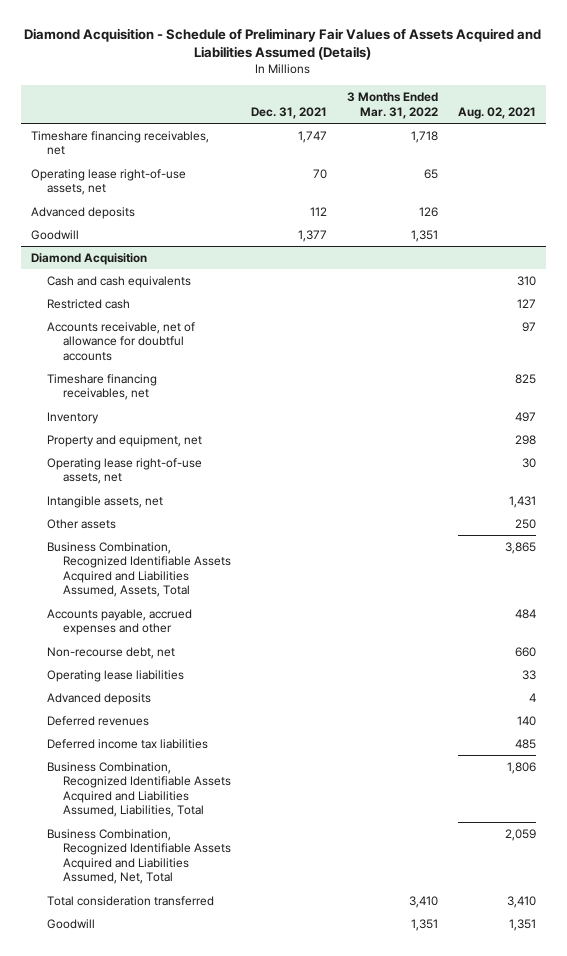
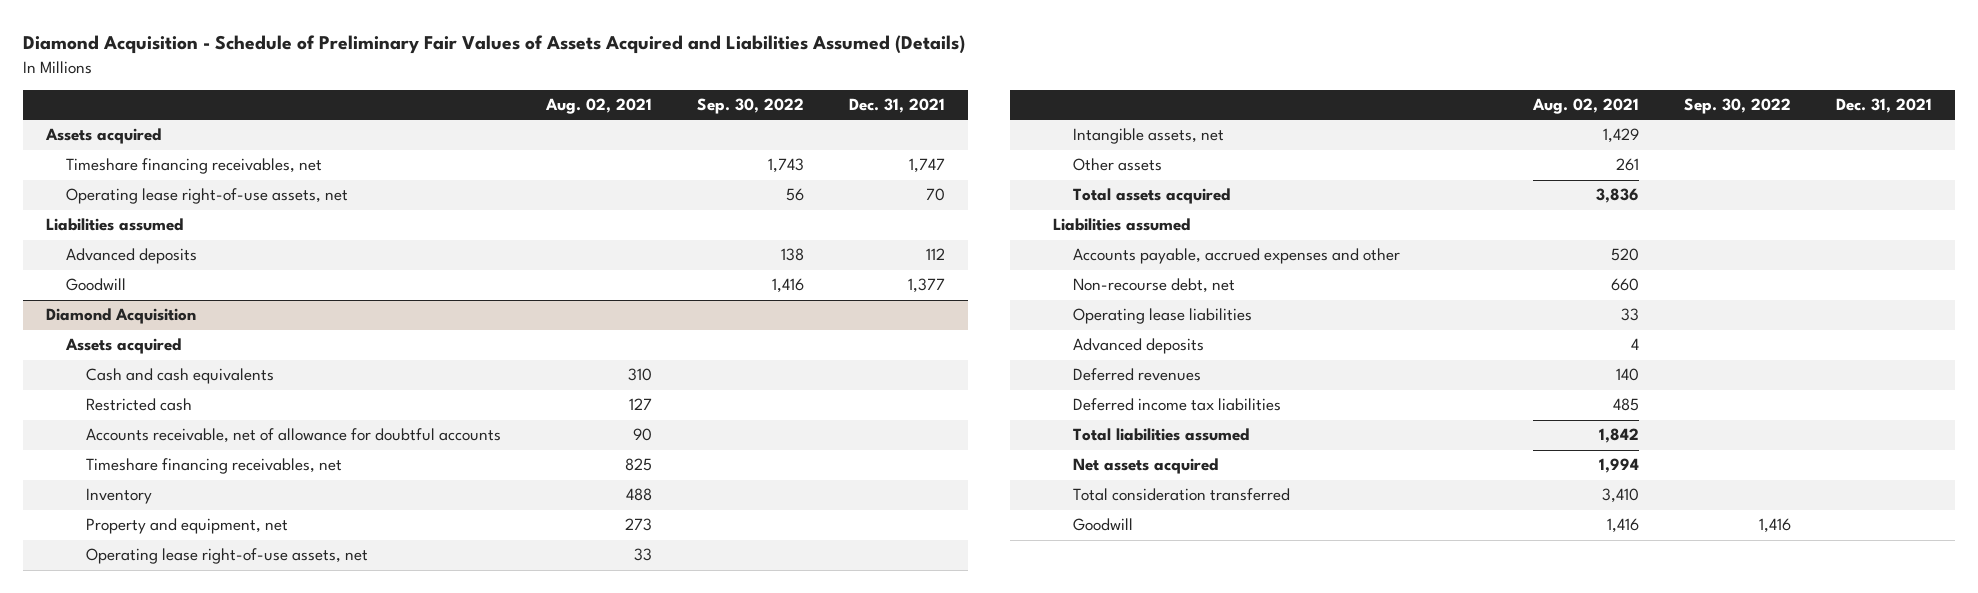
[347,92,439,119] 3 Months Ended Mar. 31, 2022 -> none
none -> [696,98,804,115] Sep. 30, 2022
none -> [44,128,161,145] Assets acquired
none -> [45,218,183,232] Liabilities assumed
none -> [64,338,181,355] Assets acquired
[522,321,537,332] 97 -> [632,428,652,442] 90
[515,411,537,422] 497 -> [625,488,652,502] 488
[515,434,537,445] 298 -> [624,518,652,532] 273
[522,457,537,468] 30 -> [633,548,652,562] 33
[509,495,537,508] 1,431 -> [1602,128,1639,144] 1,429
[515,518,537,529] 250 -> [1615,158,1639,172] 261
[46,541,232,598] Business Combination, Recognized Identifiable Assets Acquired and Liabilities Assumed, Assets, Total -> [1072,188,1230,205] Total assets acquired
[505,541,537,554] 3,865 -> [1595,188,1639,204] 3,836
none -> [1052,218,1190,232] Liabilities assumed
[515,608,537,619] 484 -> [1610,248,1639,262] 520
[46,761,232,818] Business Combination, Recognized Identifiable Assets Acquired and Liabilities Assumed, Liabilities, Total -> [1072,428,1249,442] Total liabilities assumed
[507,761,537,774] 1,806 -> [1598,428,1639,444] 1,842
[46,828,232,885] Business Combination, Recognized Identifiable Assets Acquired and Liabilities Assumed, Net, Total -> [1072,458,1218,475] Net assets acquired
[505,828,537,841] 2,059 -> [1598,458,1639,474] 1,994
[509,918,537,931] 1,351 -> [1606,518,1639,534] 1,416

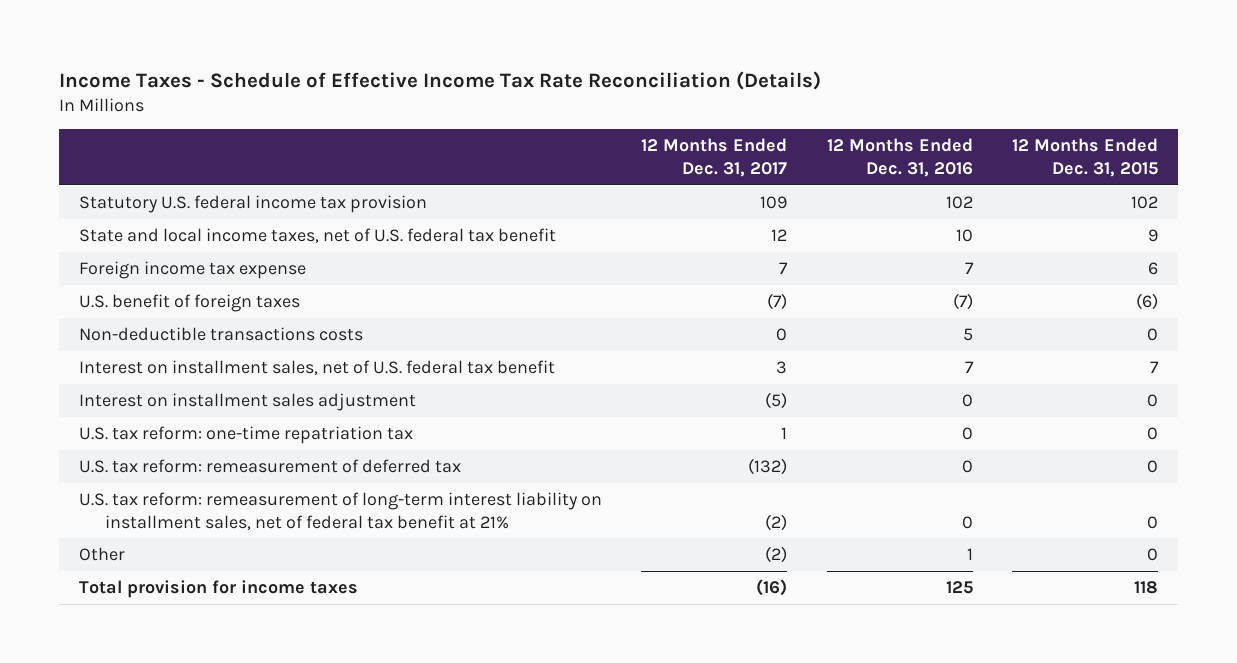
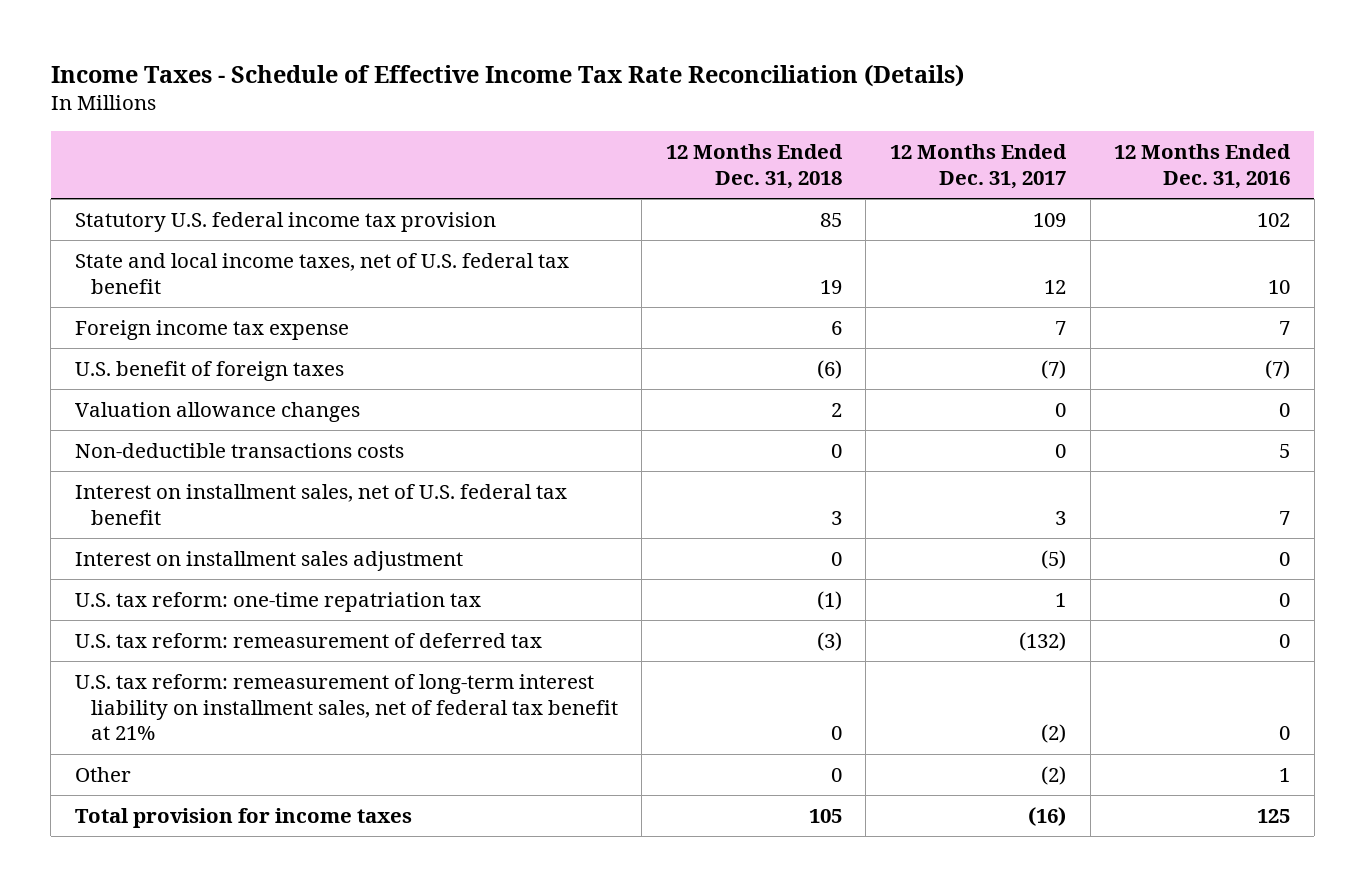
[1011,138,1158,177] 12 Months Ended Dec. 31, 2015 -> none
none -> [665,144,843,189] 12 Months Ended Dec. 31, 2018
none -> [74,402,360,423] Valuation allowance changes

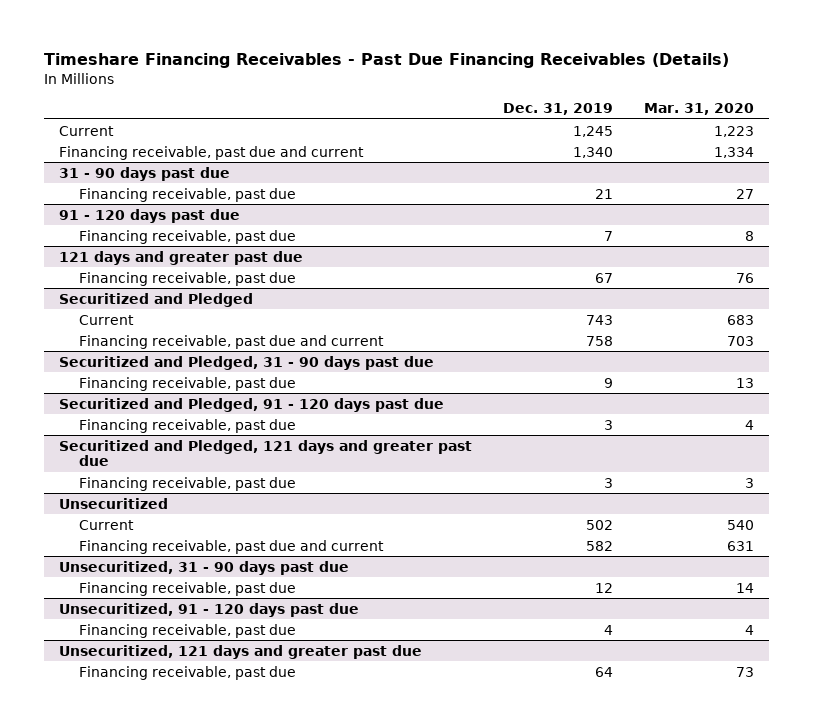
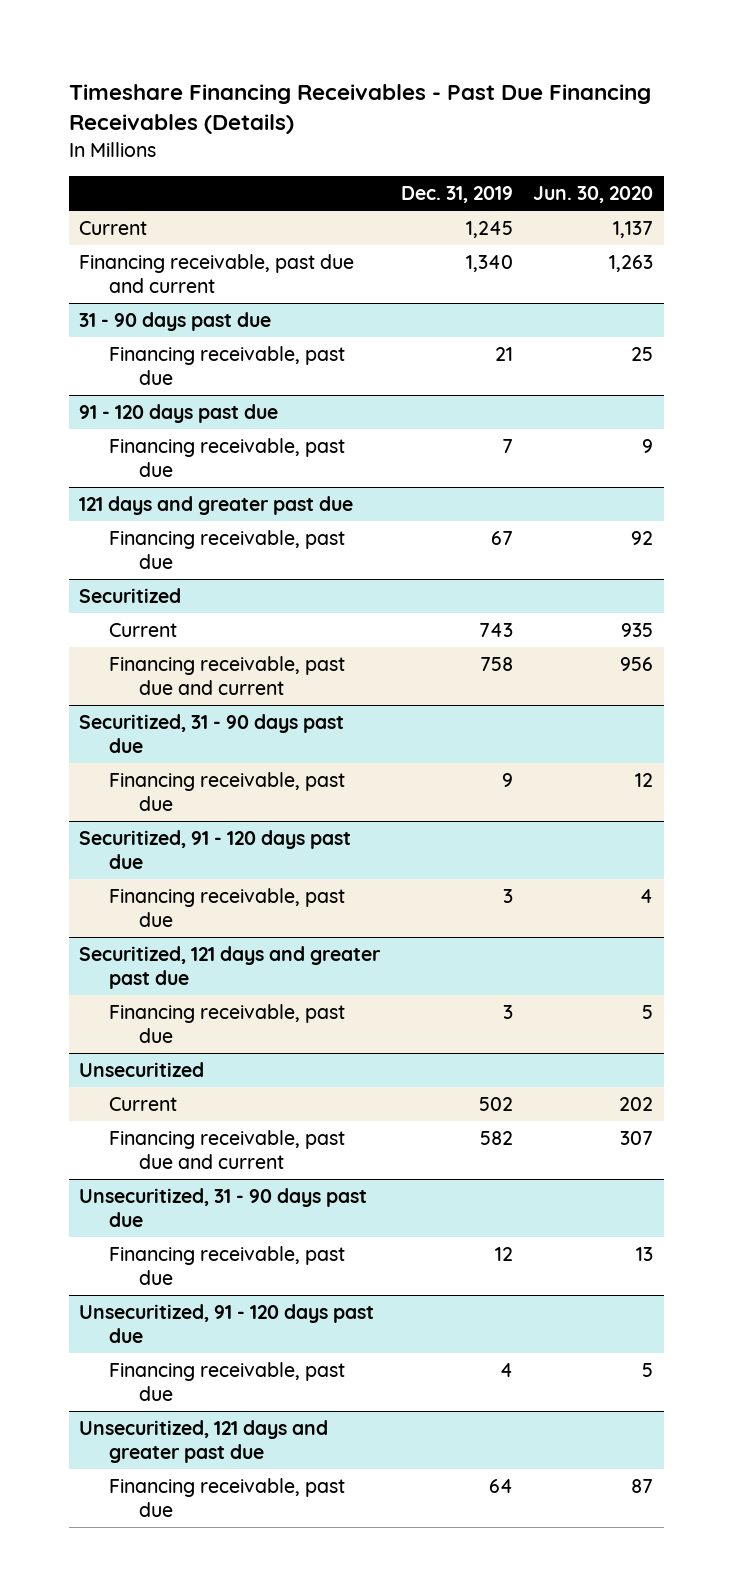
[643,102,754,115] Mar. 31, 2020 -> none
none -> [533,186,654,204] Jun. 30, 2020
[59,292,254,307] Securitized and Pledged -> [79,587,182,603] Securitized
[59,355,435,370] Securitized and Pledged, 31 - 90 days past due -> [79,713,345,753] Securitized, 31 - 90 days past due
[59,397,445,412] Securitized and Pledged, 91 - 120 days past due -> [79,829,352,869] Securitized, 91 - 120 days past due
[59,439,473,467] Securitized and Pledged, 121 days and greater past due -> [79,945,382,989] Securitized, 121 days and greater past due

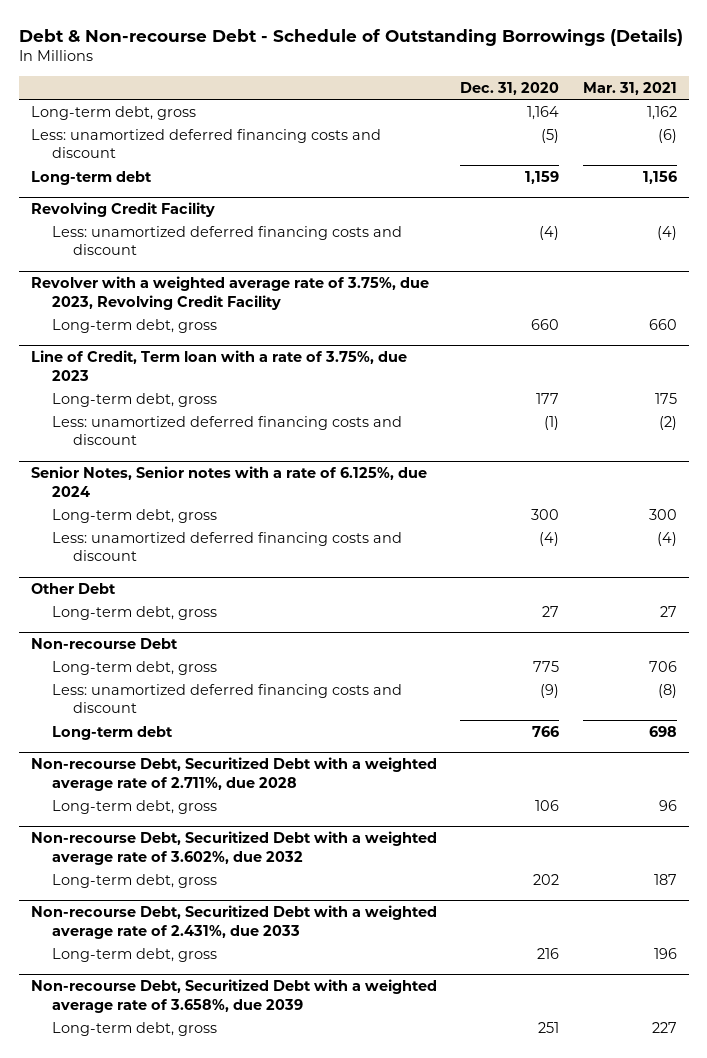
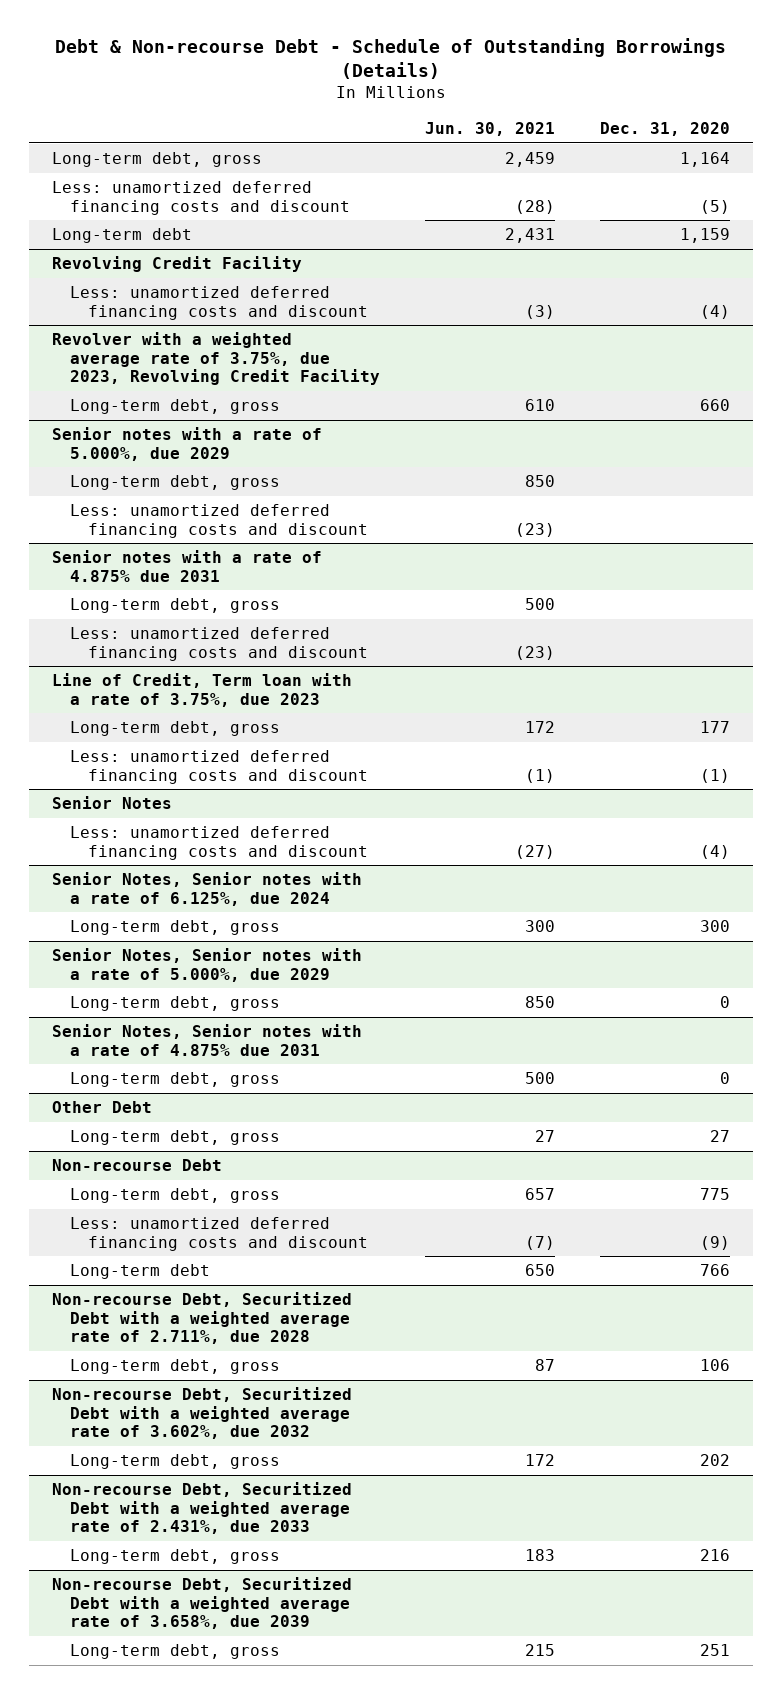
[582,81,677,95] Mar. 31, 2021 -> none
none -> [425,121,556,136] Jun. 30, 2021
none -> [51,427,322,461] Senior notes with a rate of 5.000%, due 2029
none -> [69,475,280,491] Long-term debt, gross
none -> [69,504,368,538] Less: unamortized deferred financing costs and discount
none -> [51,550,322,582] Senior notes with a rate of 4.875% due 2031
none -> [69,598,280,614] Long-term debt, gross
none -> [69,627,368,661] Less: unamortized deferred financing costs and discount
none -> [51,796,172,810] Senior Notes
none -> [69,826,368,860] Less: unamortized deferred financing costs and discount
[51,531,402,562] Less: unamortized deferred financing costs and discount -> none
none -> [51,948,362,982] Senior Notes, Senior notes with a rate of 5.000%, due 2029
none -> [69,996,280,1012] Long-term debt, gross
none -> [51,1024,362,1056] Senior Notes, Senior notes with a rate of 4.875% due 2031
none -> [69,1072,280,1088] Long-term debt, gross

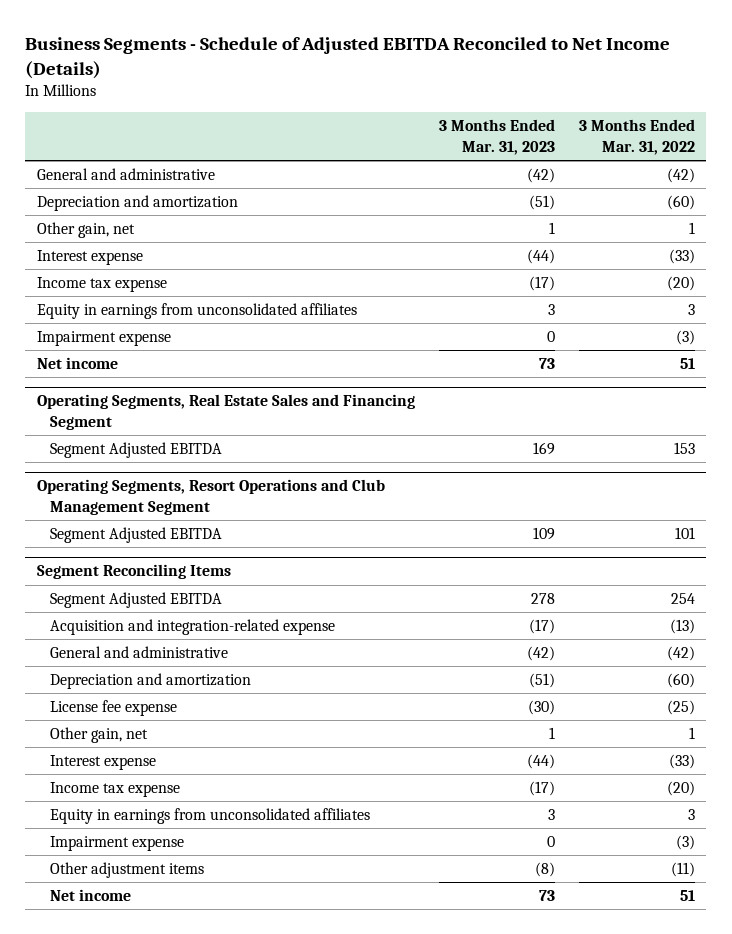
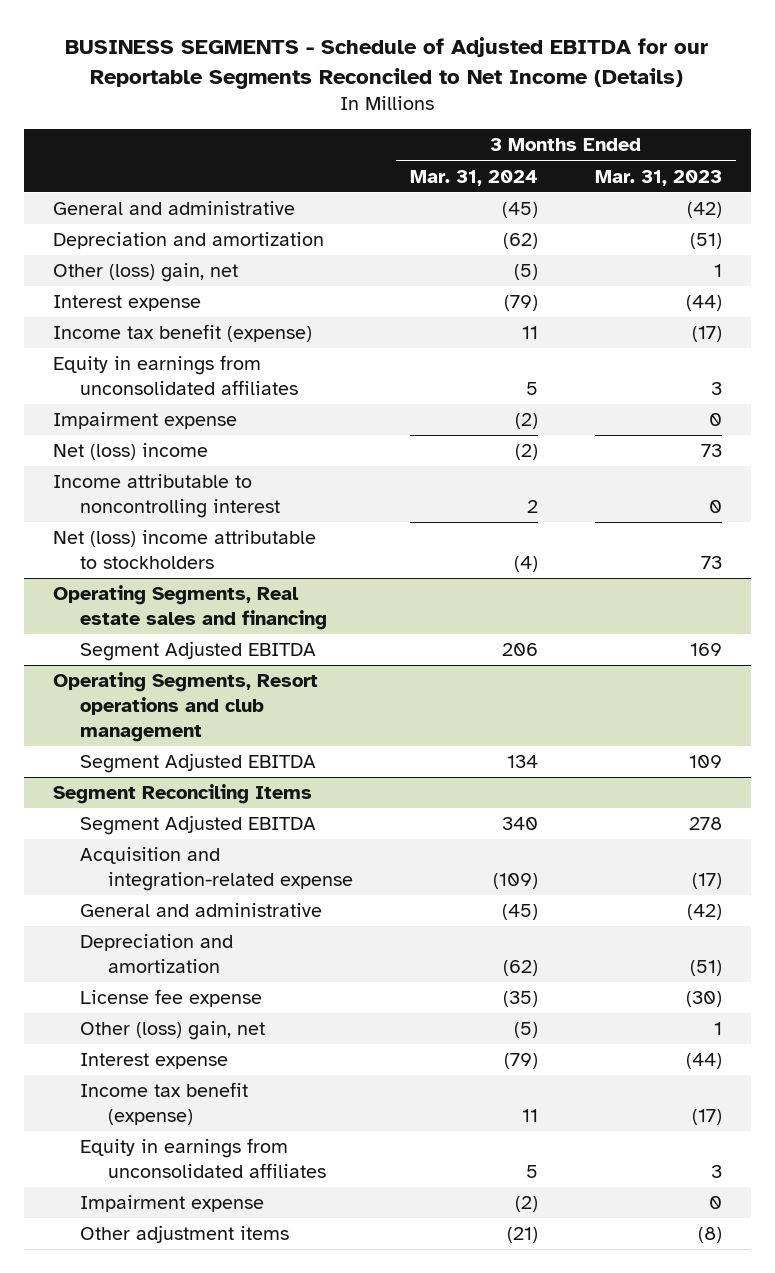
[25,37,671,79] Business Segments - Schedule of Adjusted EBITDA Reconciled to Net Income (Details) -> [65,36,709,89] BUSINESS SEGMENTS - Schedule of Adjusted EBITDA for our Reportable Segments Reconciled to Net Income (Details)
[578,119,695,156] 3 Months Ended Mar. 31, 2022 -> none
none -> [409,169,538,186] Mar. 31, 2024
[37,222,136,239] Other gain, net -> [52,263,238,283] Other (loss) gain, net
[37,277,168,293] Income tax expense -> [52,324,312,343] Income tax benefit (expense)
none -> [52,443,208,461] Net (loss) income
none -> [52,474,281,519] Income attributable to noncontrolling interest
[37,357,119,370] Net income -> [52,530,316,570] Net (loss) income attributable to stockholders
[37,394,416,431] Operating Segments, Real Estate Sales and Financing Segment -> [52,585,328,631] Operating Segments, Real estate sales and financing
[37,479,386,516] Operating Segments, Resort Operations and Club Management Segment -> [52,672,318,743] Operating Segments, Resort operations and club management
[50,727,149,744] Other gain, net -> [80,1021,266,1041] Other (loss) gain, net
[50,782,181,798] Income tax expense -> [80,1082,249,1126] Income tax benefit (expense)
[50,889,132,902] Net income -> none

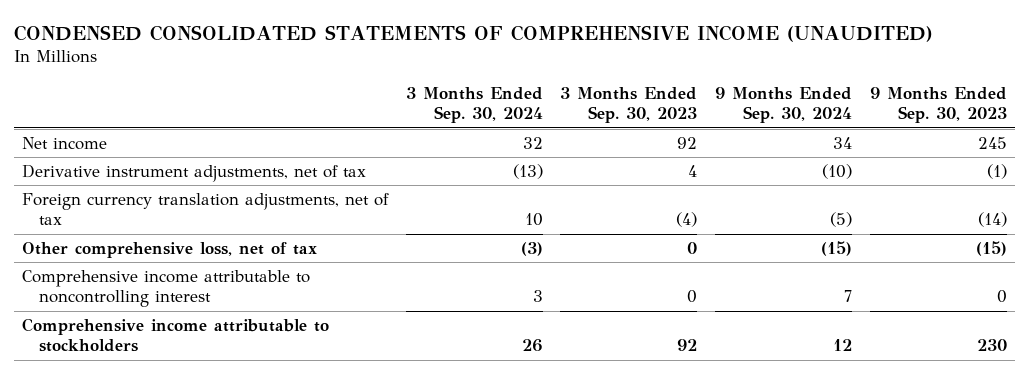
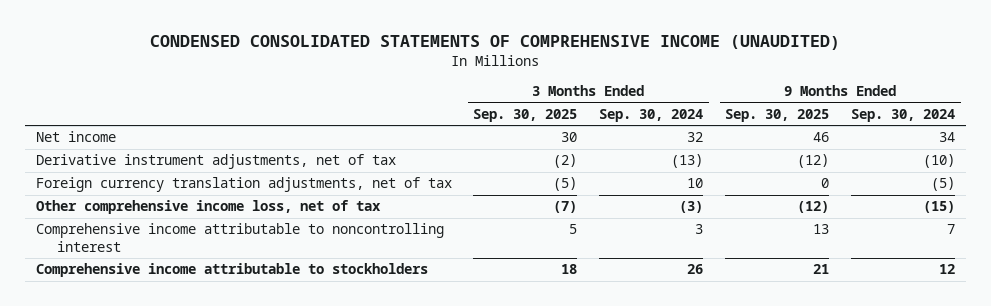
[560,87,698,124] 3 Months Ended Sep. 30, 2023 -> none
[869,87,1007,124] 9 Months Ended Sep. 30, 2023 -> none
none -> [473,108,578,122] Sep. 30, 2025
none -> [725,108,830,122] Sep. 30, 2025
[22,241,318,258] Other comprehensive loss, net of tax -> [35,200,381,215] Other comprehensive income loss, net of tax

